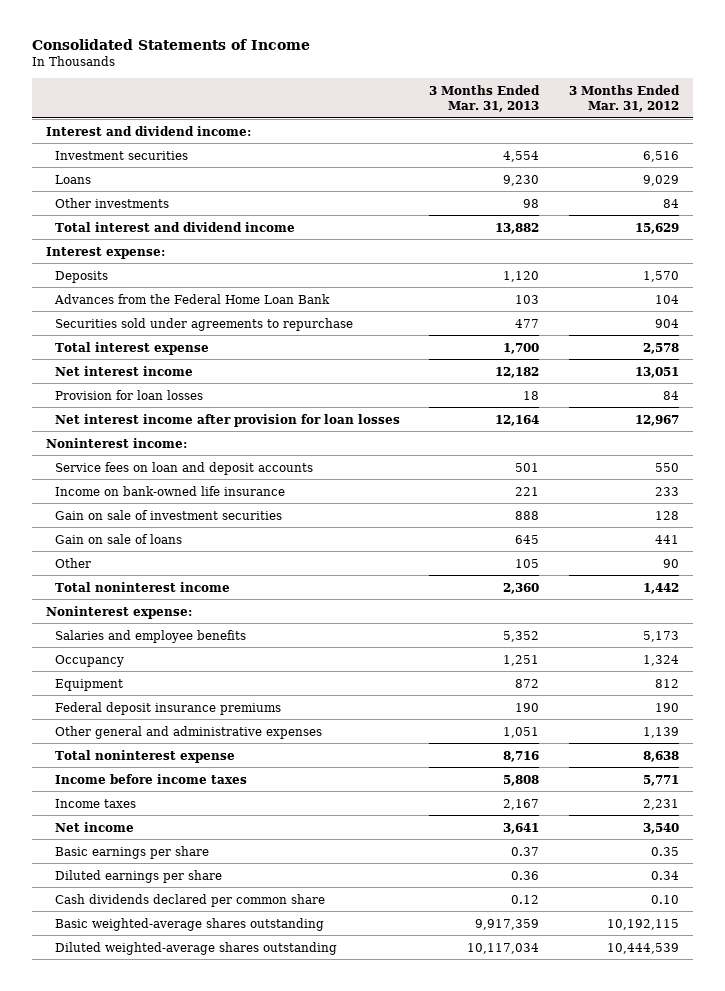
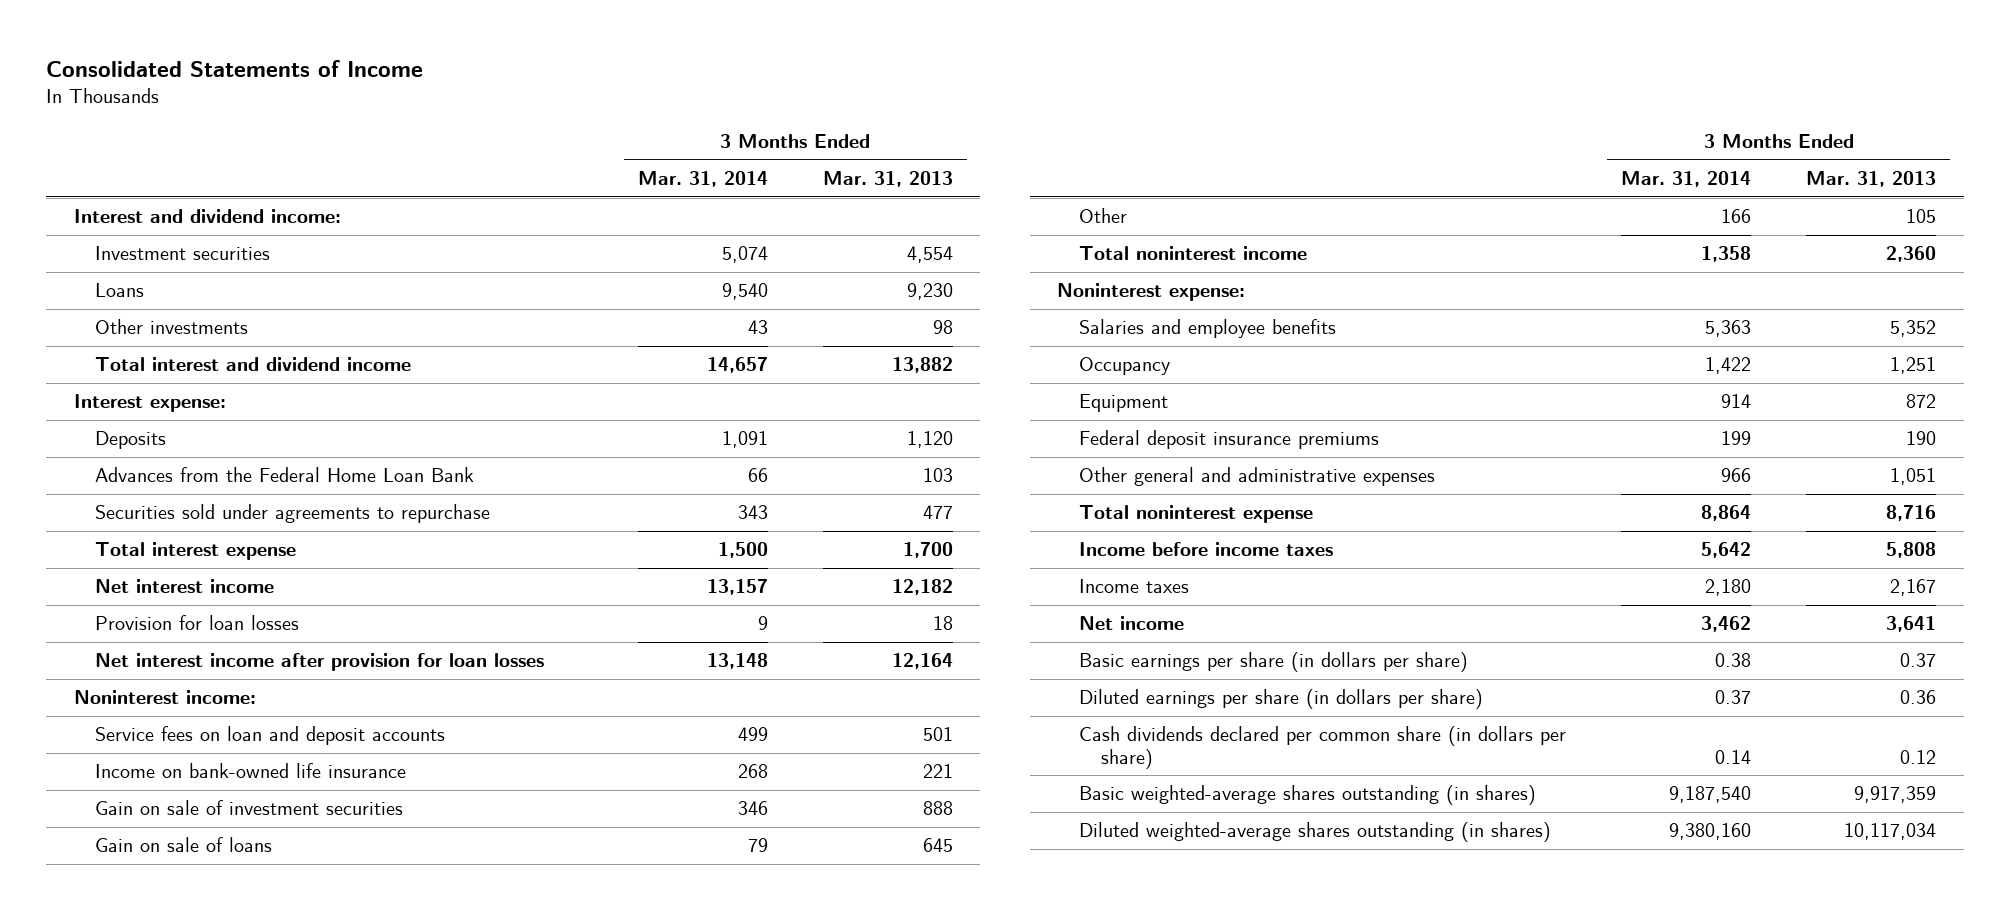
[568,84,680,112] 3 Months Ended Mar. 31, 2012 -> none
none -> [637,171,768,188] Mar. 31, 2014
[54,845,209,859] Basic earnings per share -> [1078,652,1468,673] Basic earnings per share (in dollars per share)
[54,869,222,883] Diluted earnings per share -> [1078,689,1483,710] Diluted earnings per share (in dollars per share)
[54,893,325,907] Cash dividends declared per common share -> [1078,726,1566,769] Cash dividends declared per common share (in dollars per share)
[54,917,324,931] Basic weighted-average shares outstanding -> [1078,785,1536,806] Basic weighted-average shares outstanding (in shares)
[54,941,337,955] Diluted weighted-average shares outstanding -> [1078,822,1551,843] Diluted weighted-average shares outstanding (in shares)

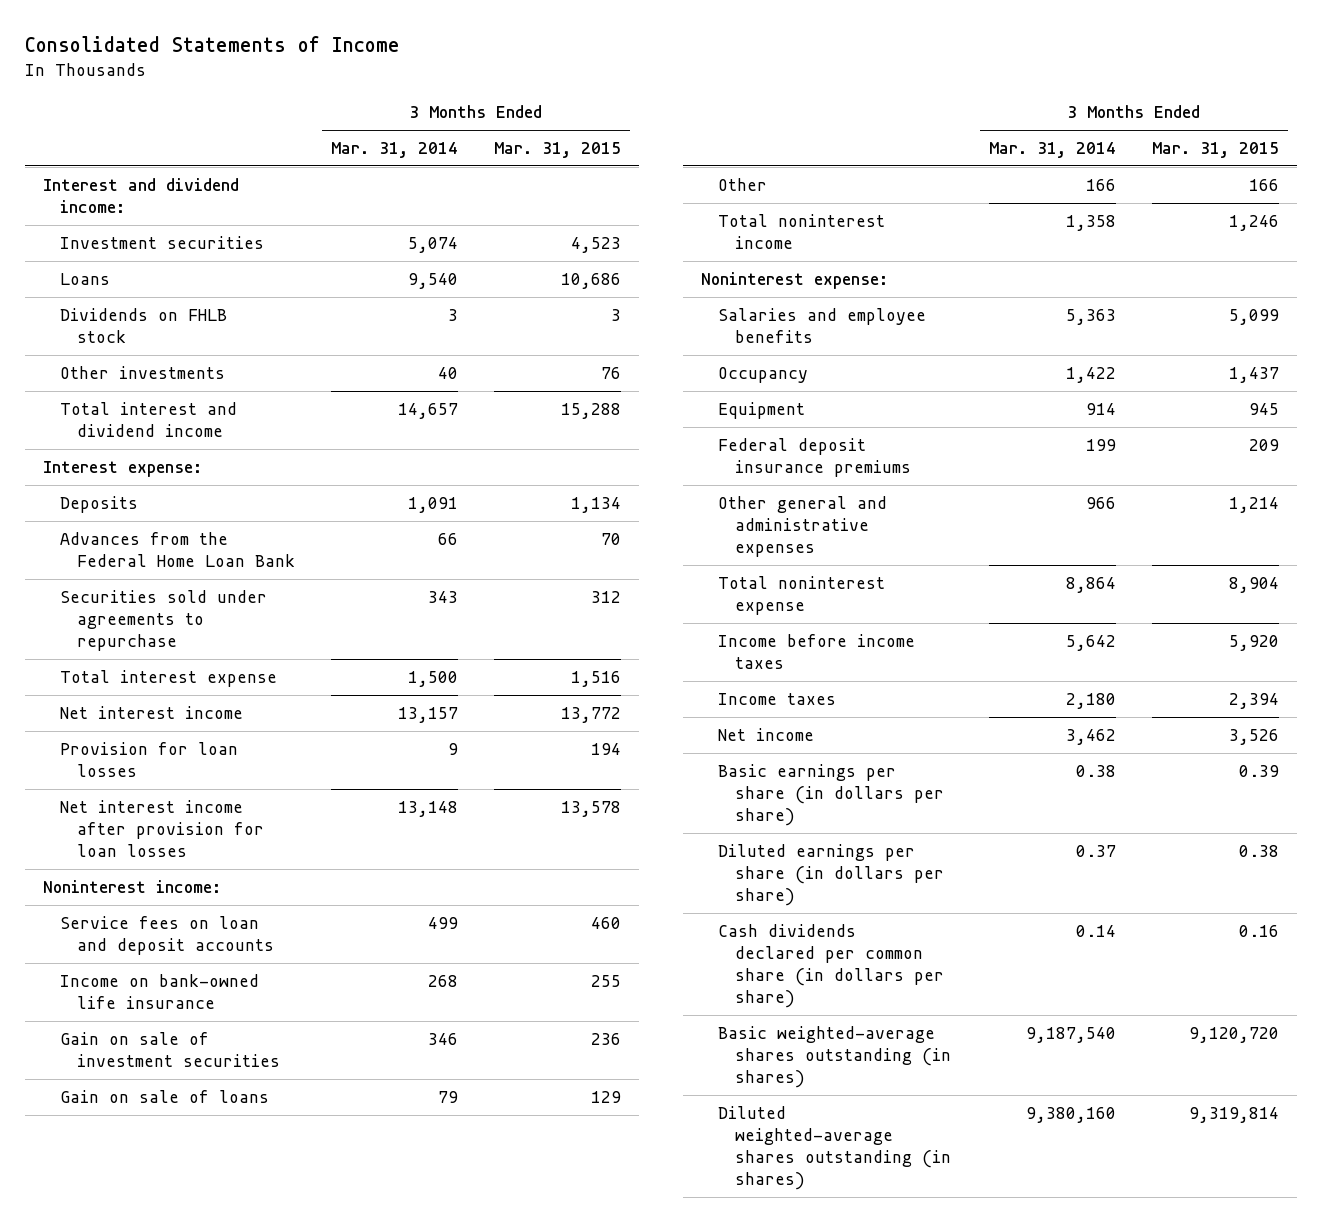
[822,171,953,188] Mar. 31, 2013 -> none
none -> [493,142,621,159] Mar. 31, 2015
none -> [59,308,227,343] Dividends on FHLB stock
[747,320,768,335] 43 -> [437,367,458,380] 40

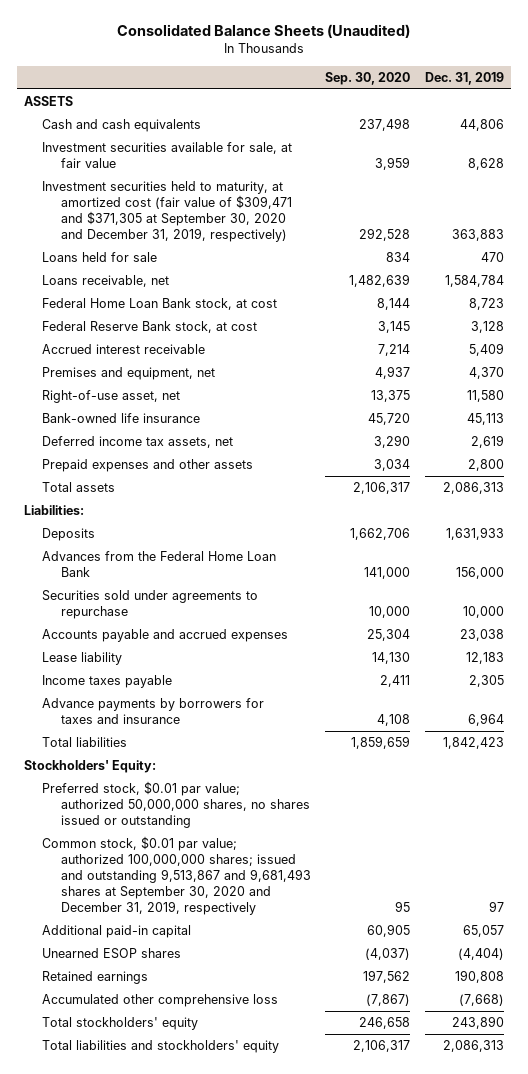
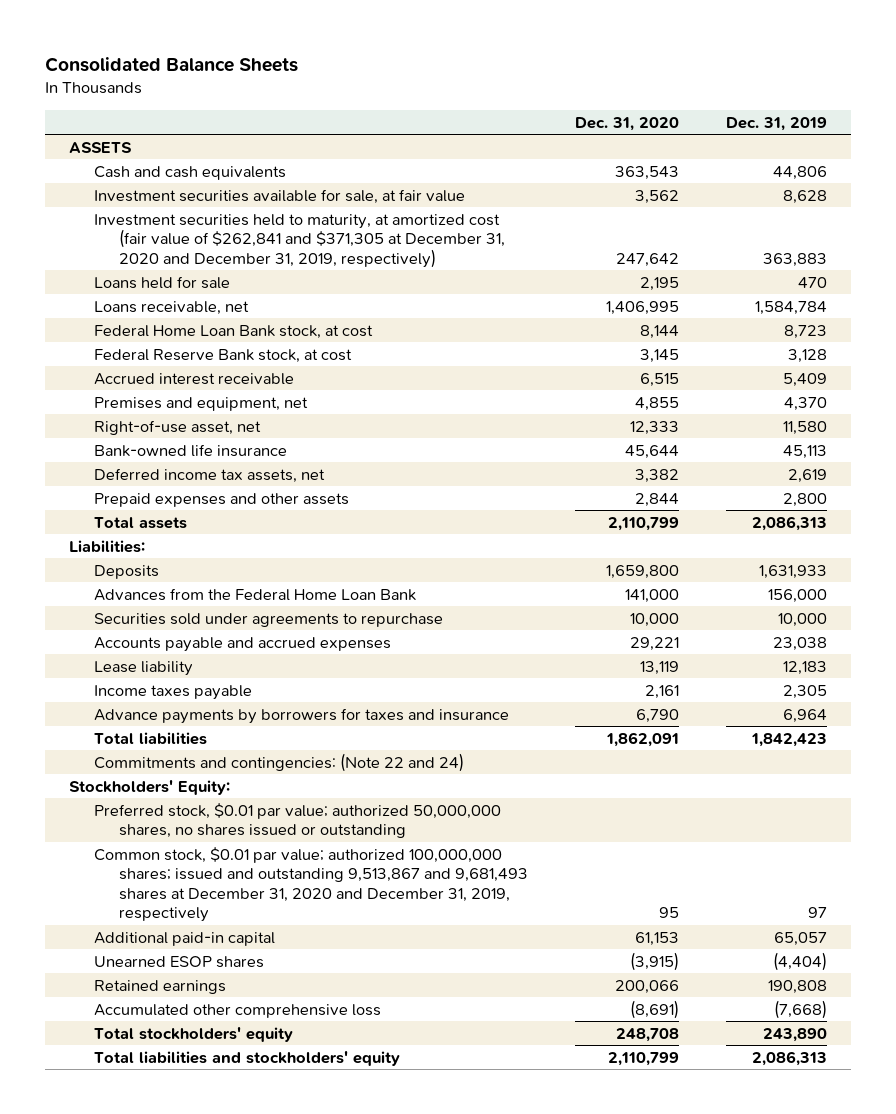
[117,24,411,39] Consolidated Balance Sheets (Unaudited) -> [45,56,299,72] Consolidated Balance Sheets
[325,71,411,85] Sep. 30, 2020 -> none
none -> [575,116,680,131] Dec. 31, 2020
[42,181,292,243] Investment securities held to maturity, at amortized cost (fair value of $309,471 and $371,305 at September 30, 2020 and December 31, 2019, respectively) -> [94,213,506,268] Investment securities held to maturity, at amortized cost (fair value of $262,841 and $371,305 at December 31, 2020 and December 31, 2019, respectively)
none -> [94,752,465,772] Commitments and contingencies: (Note 22 and 24)
[42,836,311,916] Common stock, $0.01 par value; authorized 100,000,000 shares; issued and outstanding 9,513,867 and 9,681,493 shares at September 30, 2020 and December 31, 2019, respectively -> [94,846,529,923] Common stock, $0.01 par value; authorized 100,000,000 shares; issued and outstanding 9,513,867 and 9,681,493 shares at December 31, 2020 and December 31, 2019, respectively

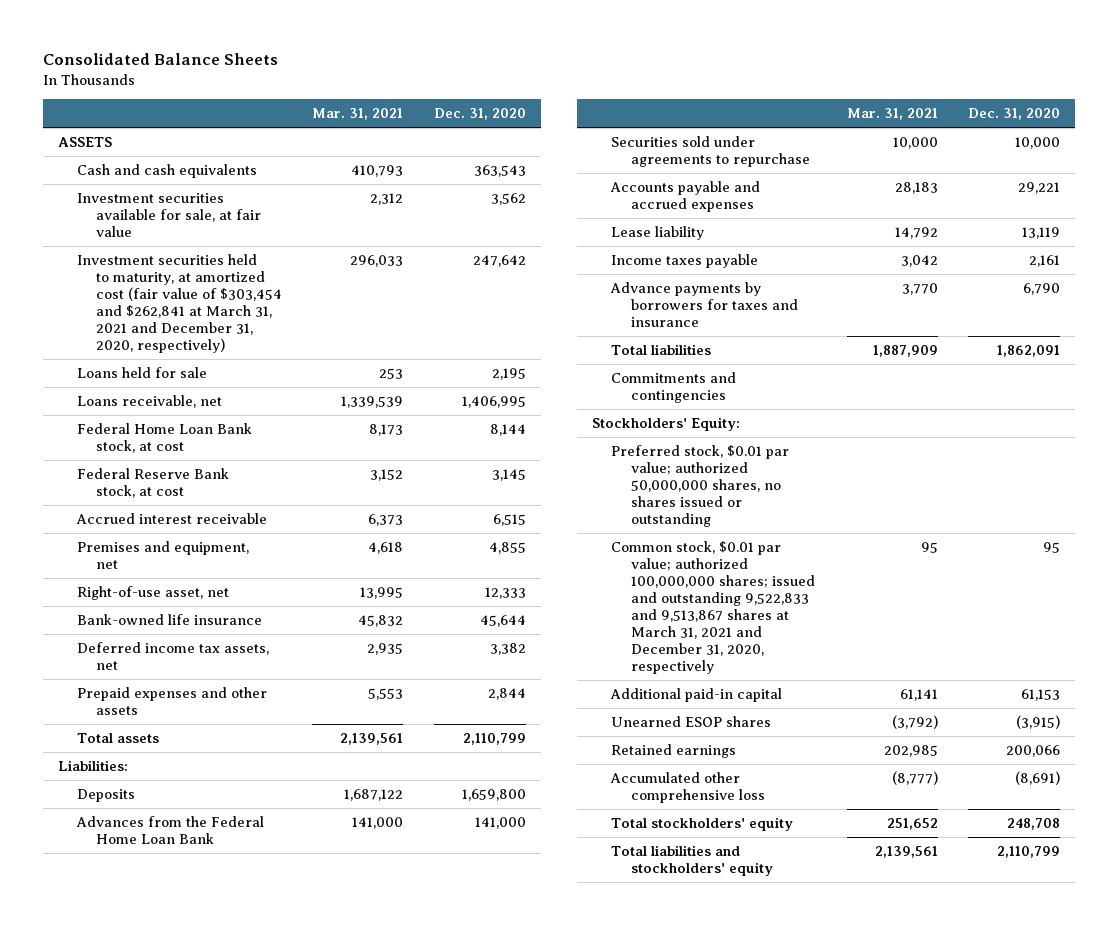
[726,116,828,131] Dec. 31, 2019 -> none
none -> [312,108,404,121] Mar. 31, 2021
[94,213,506,268] Investment securities held to maturity, at amortized cost (fair value of $262,841 and $371,305 at December 31, 2020 and December 31, 2019, respectively) -> [76,254,283,353] Investment securities held to maturity, at amortized cost (fair value of $303,454 and $262,841 at March 31, 2021 and December 31, 2020, respectively)
[94,752,465,772] Commitments and contingencies: (Note 22 and 24) -> [611,372,737,404] Commitments and contingencies
[94,846,529,923] Common stock, $0.01 par value; authorized 100,000,000 shares; issued and outstanding 9,513,867 and 9,681,493 shares at December 31, 2020 and December 31, 2019, respectively -> [611,541,815,674] Common stock, $0.01 par value; authorized 100,000,000 shares; issued and outstanding 9,522,833 and 9,513,867 shares at March 31, 2021 and December 31, 2020, respectively

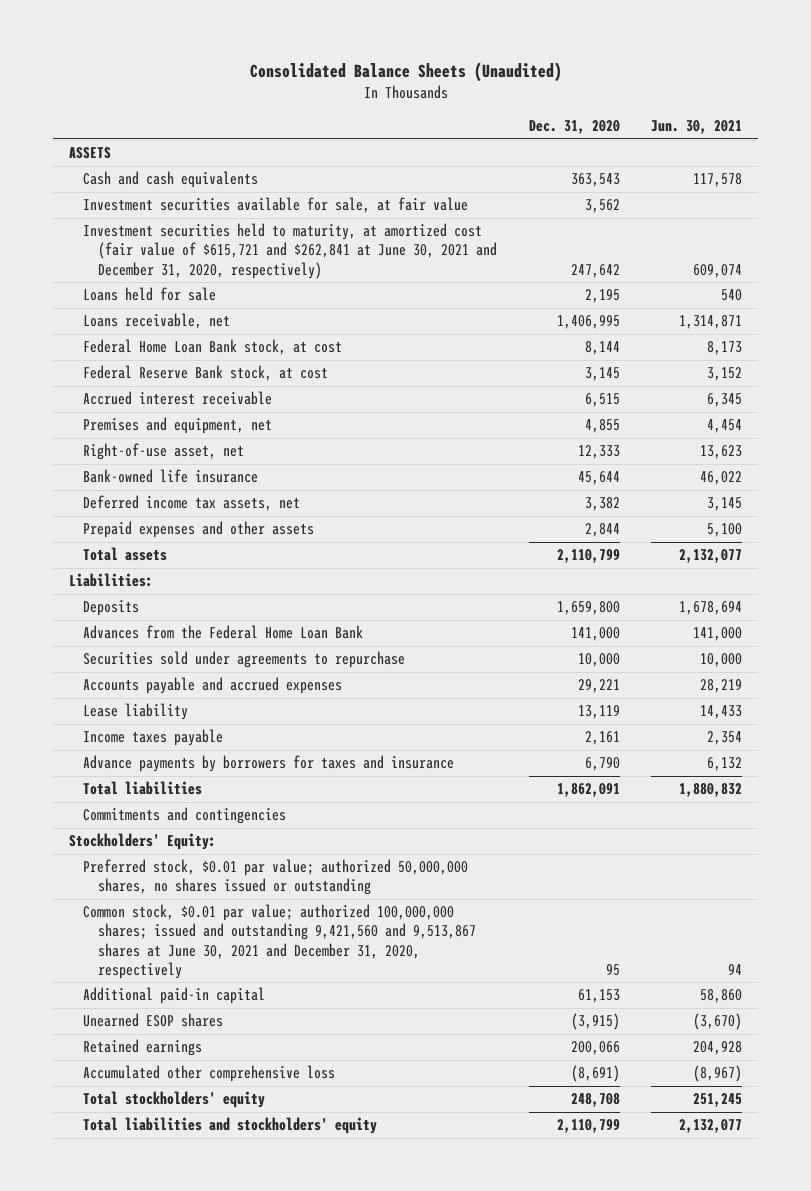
[42,53,278,66] Consolidated Balance Sheets -> [249,61,562,82] Consolidated Balance Sheets (Unaudited)
[312,108,404,121] Mar. 31, 2021 -> none
none -> [651,120,743,135] Jun. 30, 2021
[76,254,283,353] Investment securities held to maturity, at amortized cost (fair value of $303,454 and $262,841 at March 31, 2021 and December 31, 2020, respectively) -> [83,223,498,279] Investment securities held to maturity, at amortized cost (fair value of $615,721 and $262,841 at June 30, 2021 and December 31, 2020, respectively)
[611,541,815,674] Common stock, $0.01 par value; authorized 100,000,000 shares; issued and outstanding 9,522,833 and 9,513,867 shares at March 31, 2021 and December 31, 2020, respectively -> [83,904,477,979] Common stock, $0.01 par value; authorized 100,000,000 shares; issued and outstanding 9,421,560 and 9,513,867 shares at June 30, 2021 and December 31, 2020, respectively

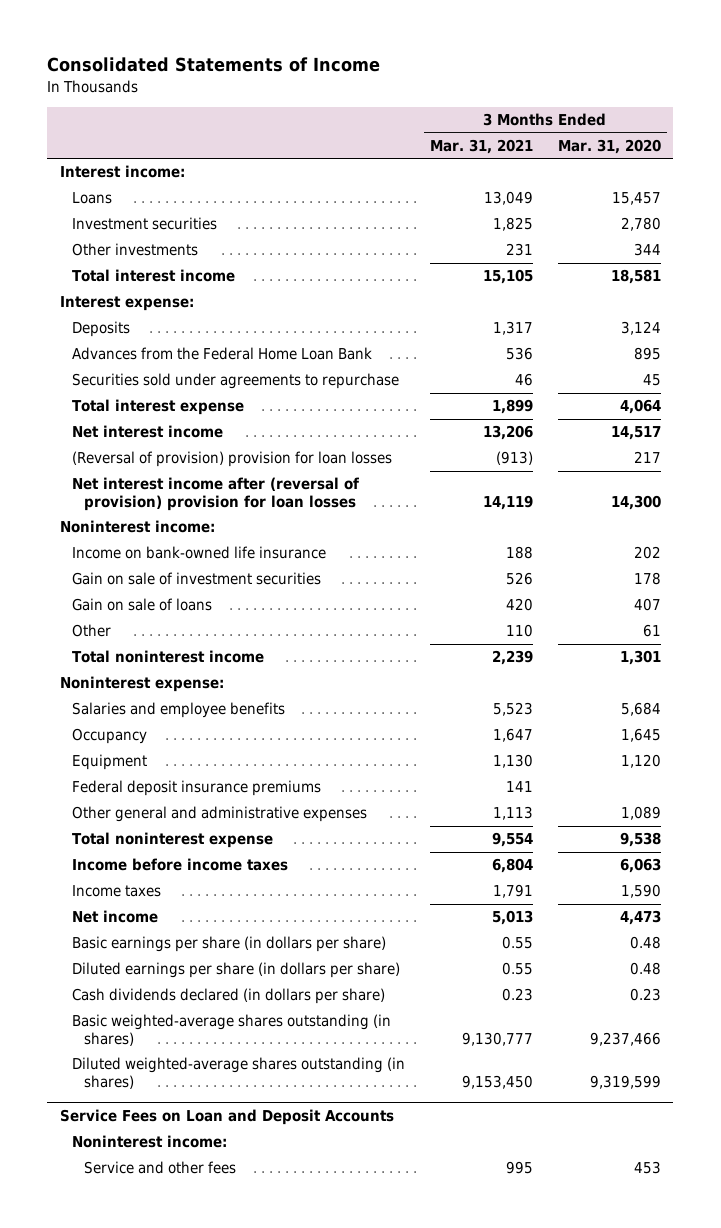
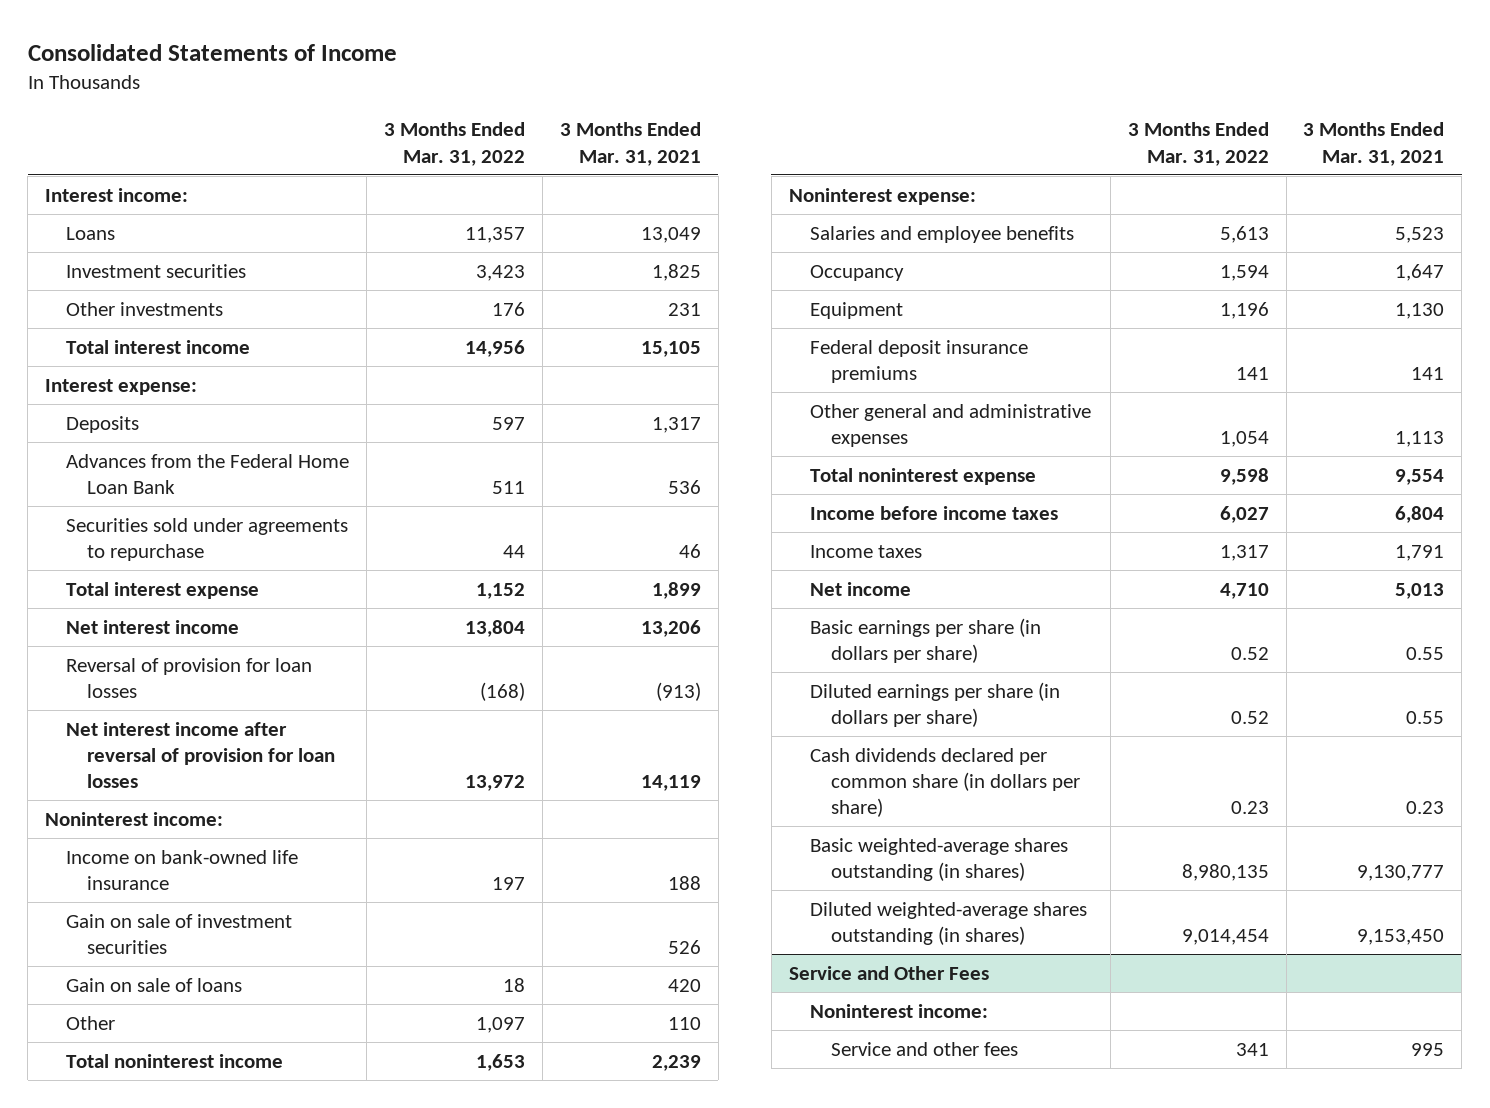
[557,138,661,154] Mar. 31, 2020 -> none
none -> [384,122,526,166] 3 Months Ended Mar. 31, 2022
[71,451,392,468] (Reversal of provision) provision for loan losses -> [66,657,313,699] Reversal of provision for loan losses
[71,477,359,512] Net interest income after (reversal of provision) provision for loan losses -> [66,721,336,789] Net interest income after reversal of provision for loan losses
[71,988,385,1005] Cash dividends declared (in dollars per share) -> [809,747,1080,818] Cash dividends declared per common share (in dollars per share)
[59,1109,394,1126] Service Fees on Loan and Deposit Accounts -> [788,965,989,980] Service and Other Fees

